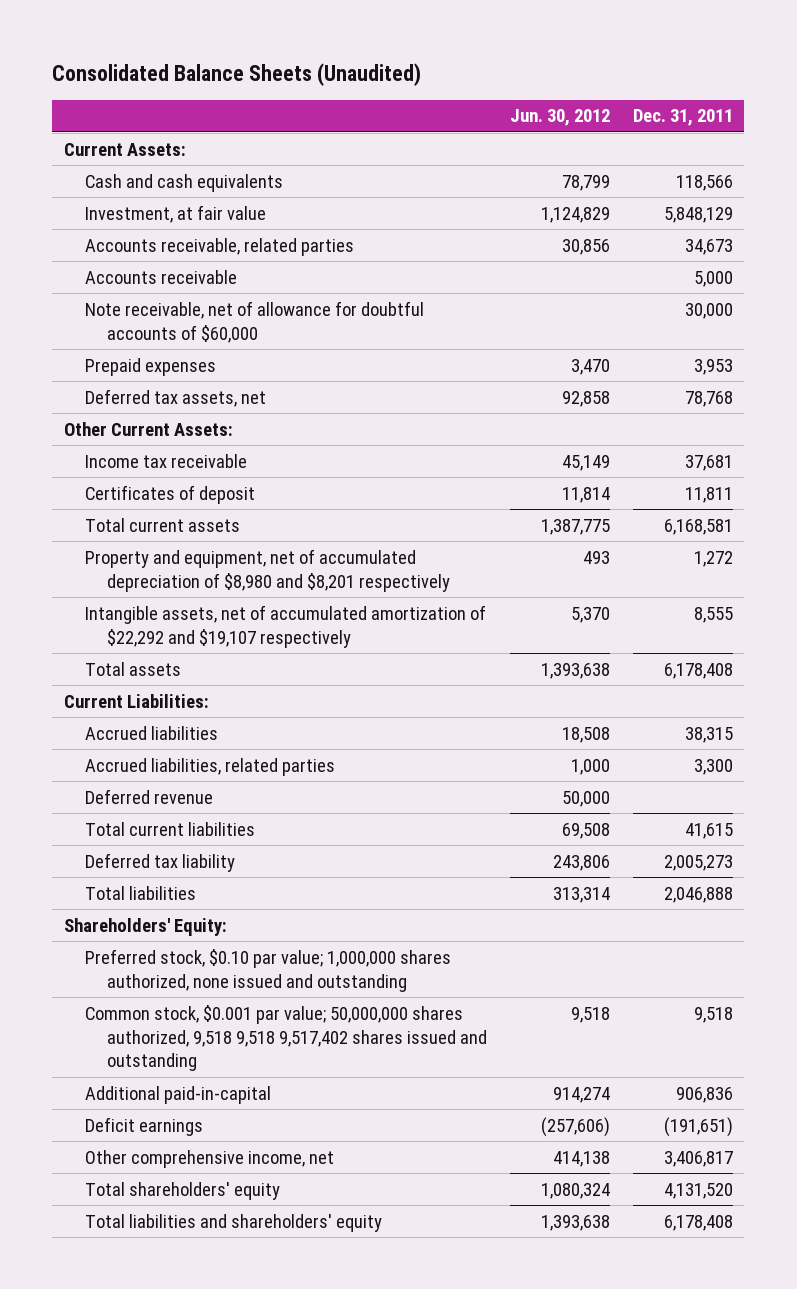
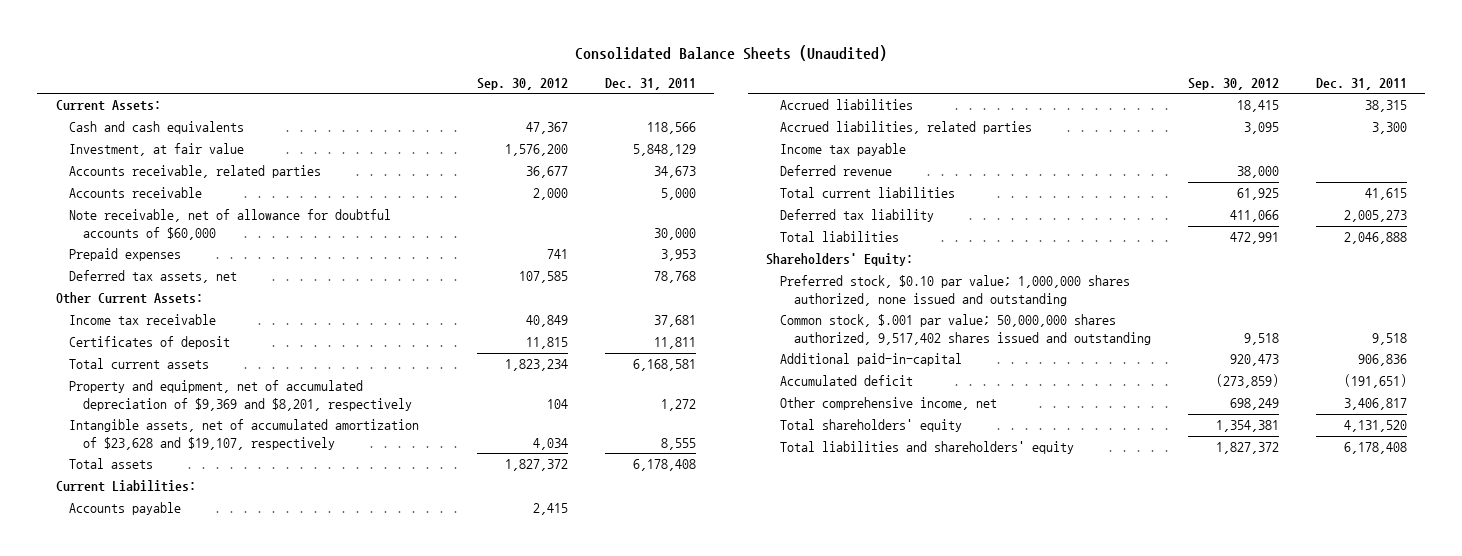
[510,109,611,127] Jun. 30, 2012 -> none
none -> [477,77,569,90] Sep. 30, 2012
[85,548,451,592] Property and equipment, net of accumulated depreciation of $8,980 and $8,201 respectively -> [69,380,413,411] Property and equipment, net of accumulated depreciation of $9,369 and $8,201, respectively
[85,604,487,648] Intangible assets, net of accumulated amortization of $22,292 and $19,107 respectively -> [69,419,420,450] Intangible assets, net of accumulated amortization of $23,628 and $19,107, respectively
none -> [69,502,182,516] Accounts payable
none -> [780,143,907,157] Income tax payable
[85,1004,488,1072] Common stock, $0.001 par value; 50,000,000 shares authorized, 9,518 9,518 9,517,402 shares issued and outstanding -> [780,314,1152,345] Common stock, $.001 par value; 50,000,000 shares authorized, 9,517,402 shares issued and outstanding
[85,1116,204,1136] Deficit earnings -> [780,375,914,387] Accumulated deficit

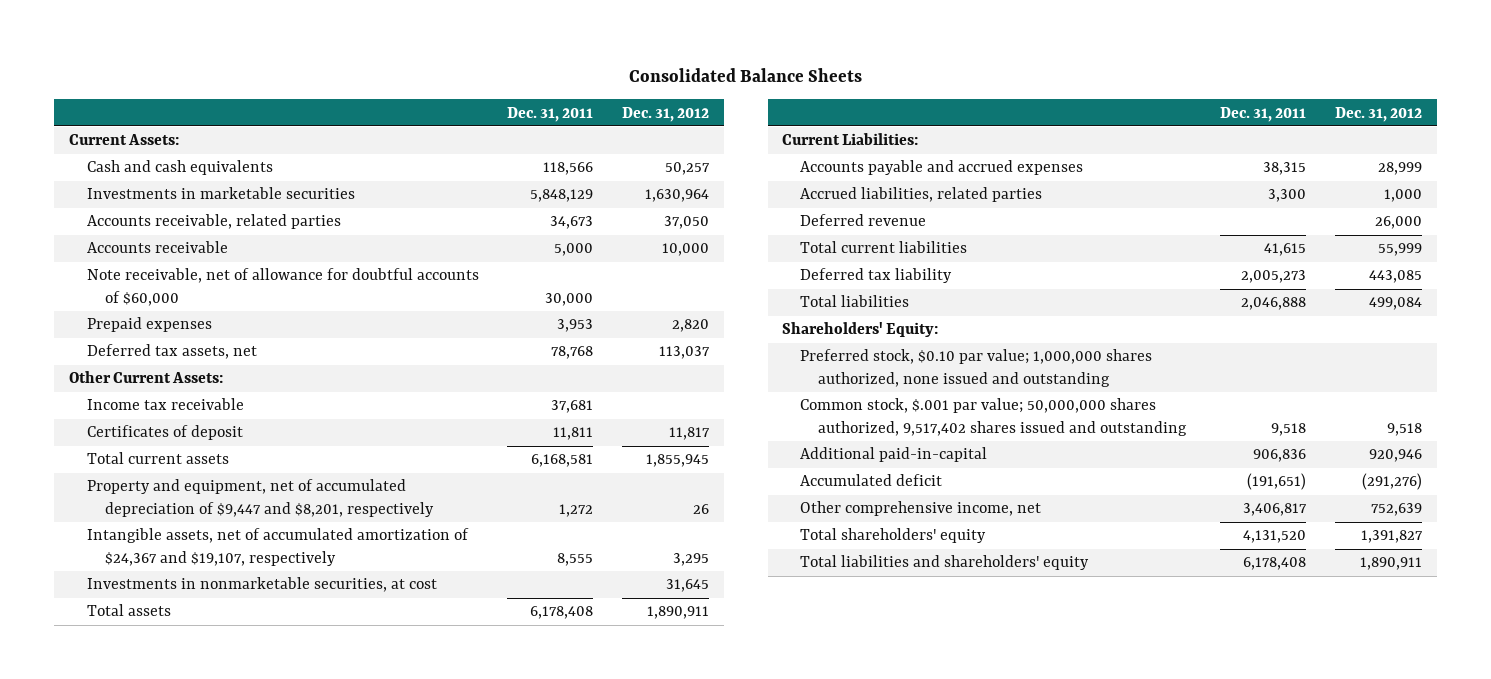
[575,44,888,61] Consolidated Balance Sheets (Unaudited) -> [628,67,862,82] Consolidated Balance Sheets
[477,77,569,90] Sep. 30, 2012 -> none
none -> [622,106,710,122] Dec. 31, 2012
[69,143,245,157] Investment, at fair value -> [86,187,355,200] Investments in marketable securities
[69,380,413,411] Property and equipment, net of accumulated depreciation of $9,369 and $8,201, respectively -> [86,479,434,517] Property and equipment, net of accumulated depreciation of $9,447 and $8,201, respectively
[69,419,420,450] Intangible assets, net of accumulated amortization of $23,628 and $19,107, respectively -> [86,528,469,566] Intangible assets, net of accumulated amortization of $24,367 and $19,107, respectively
none -> [86,577,437,593] Investments in nonmarketable securities, at cost
[69,502,182,516] Accounts payable -> none
[780,99,914,111] Accrued liabilities -> [799,160,1083,176] Accounts payable and accrued expenses
[780,143,907,157] Income tax payable -> none

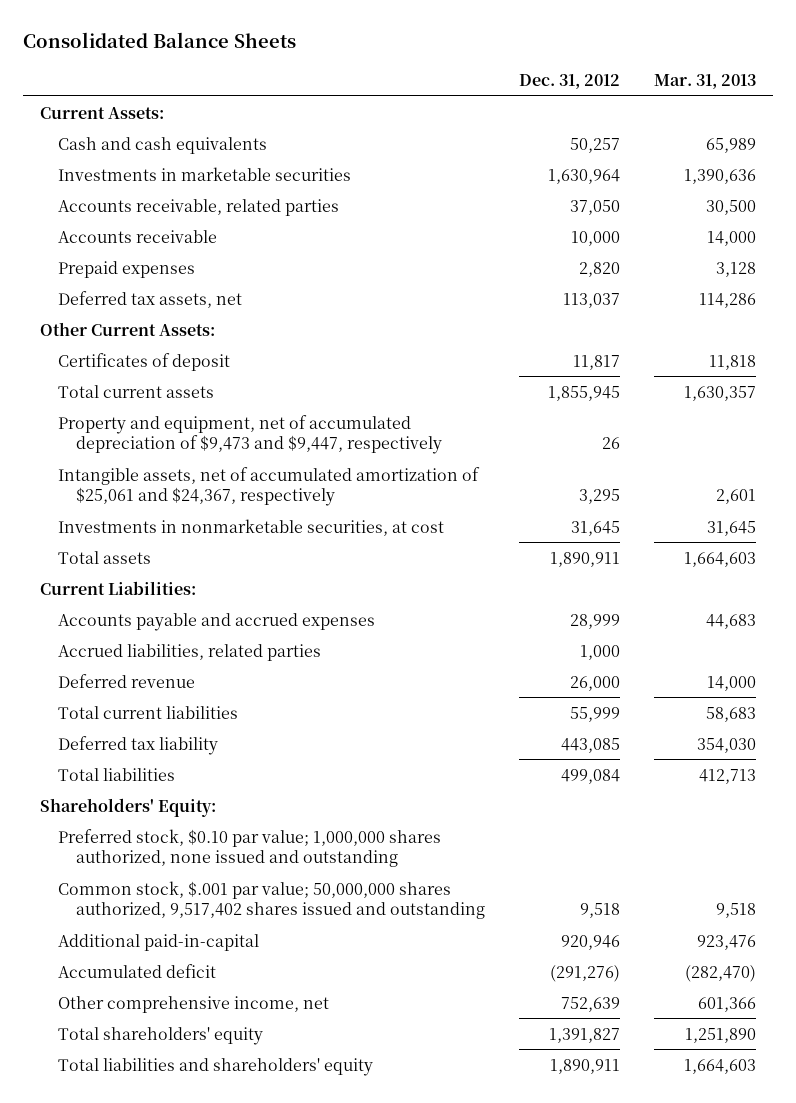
[507,106,594,122] Dec. 31, 2011 -> none
none -> [654,74,757,90] Mar. 31, 2013
[86,268,479,306] Note receivable, net of allowance for doubtful accounts of $60,000 -> none
[86,398,244,411] Income tax receivable -> none
[86,479,434,517] Property and equipment, net of accumulated depreciation of $9,447 and $8,201, respectively -> [58,414,443,454] Property and equipment, net of accumulated depreciation of $9,473 and $9,447, respectively
[86,528,469,566] Intangible assets, net of accumulated amortization of $24,367 and $19,107, respectively -> [58,466,481,506] Intangible assets, net of accumulated amortization of $25,061 and $24,367, respectively

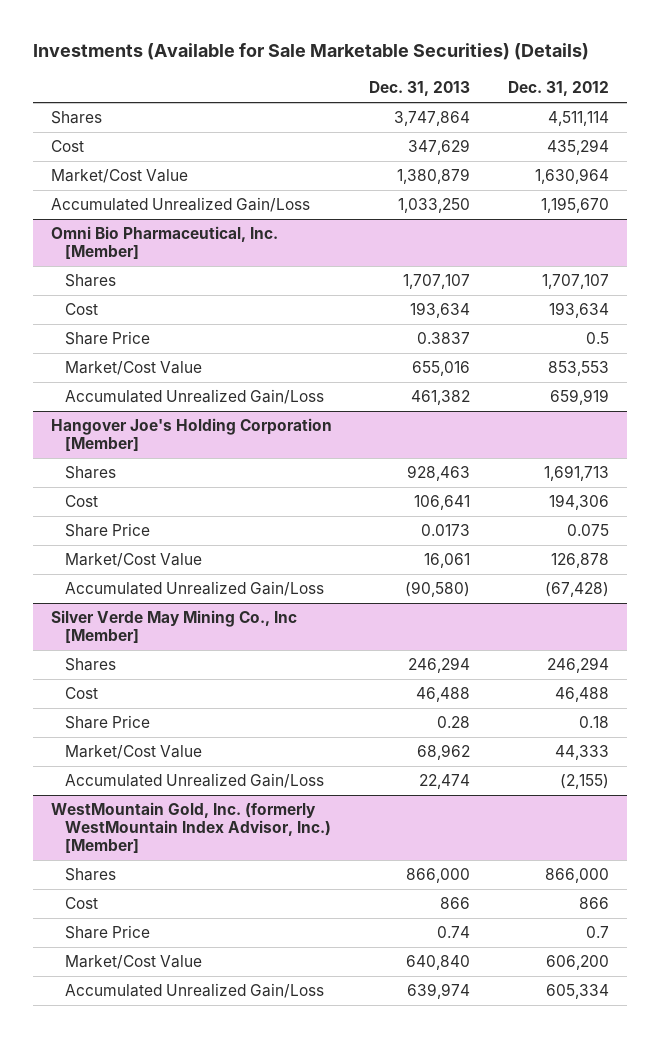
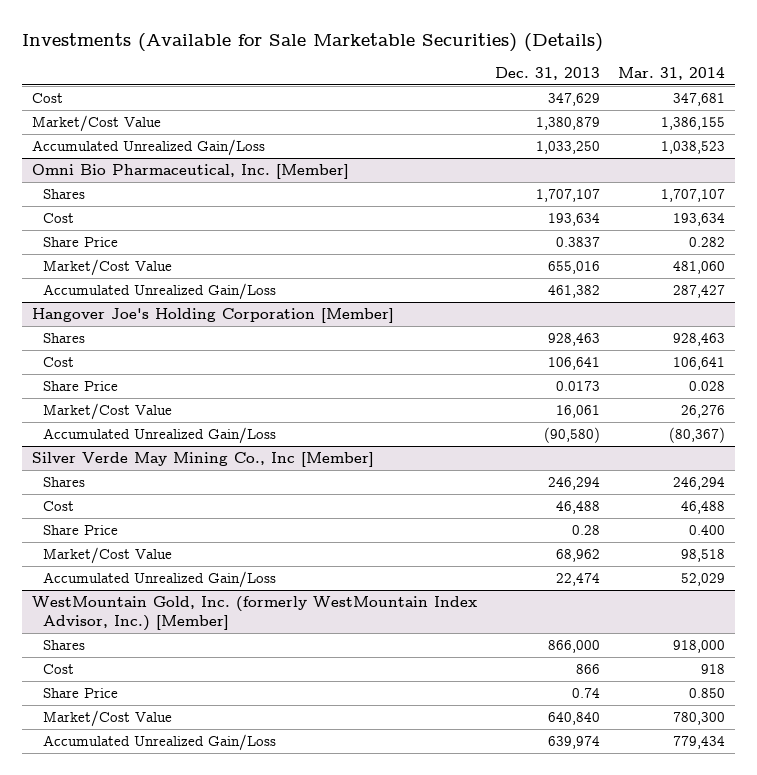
[507,81,609,97] Dec. 31, 2012 -> none
none -> [618,67,726,81] Mar. 31, 2014
[51,111,103,125] Shares -> none

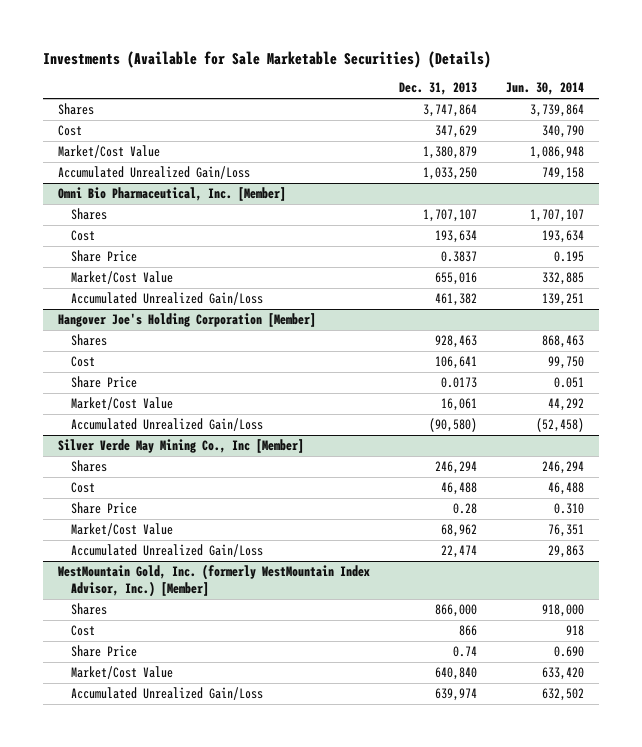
[618,67,726,81] Mar. 31, 2014 -> none
none -> [506,82,585,96] Jun. 30, 2014
none -> [57,103,94,116] Shares

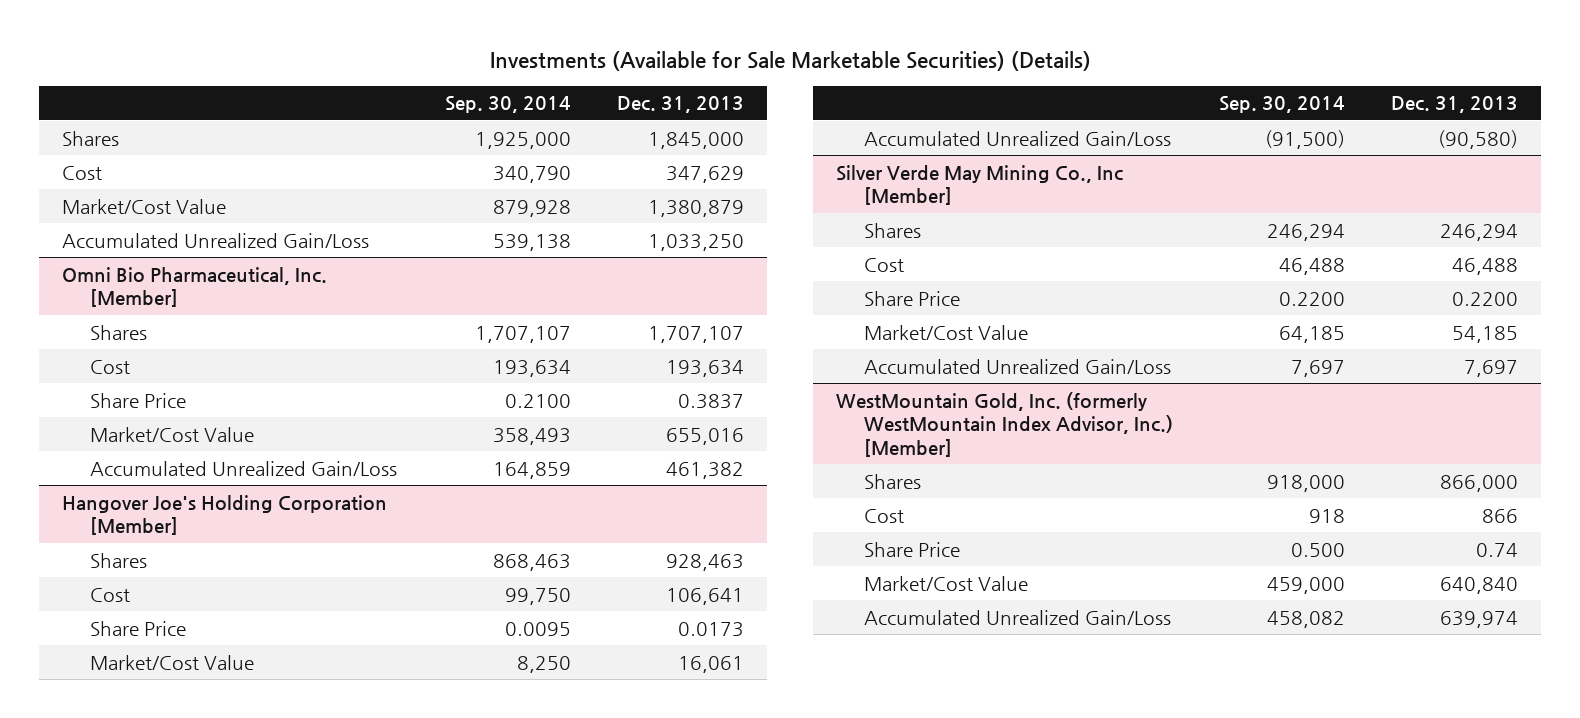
[506,82,585,96] Jun. 30, 2014 -> none
none -> [445,96,572,114] Sep. 30, 2014
[423,104,478,118] 3,747,864 -> [647,131,744,149] 1,845,000
[453,503,478,515] 0.28 -> [1452,291,1519,306] 0.2200
[441,524,478,538] 68,962 -> [1452,325,1519,343] 54,185
[441,545,478,559] 22,474 -> [1464,359,1519,377] 7,697

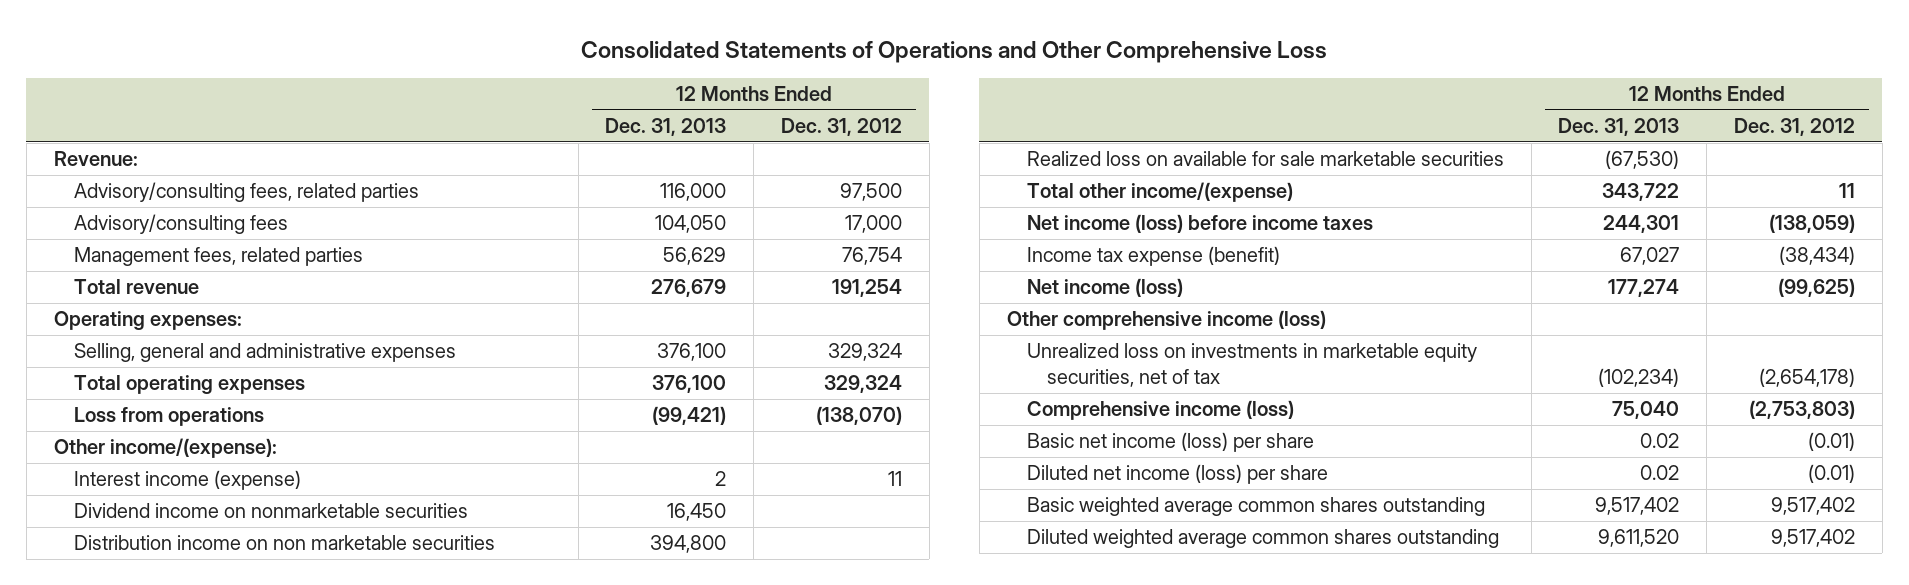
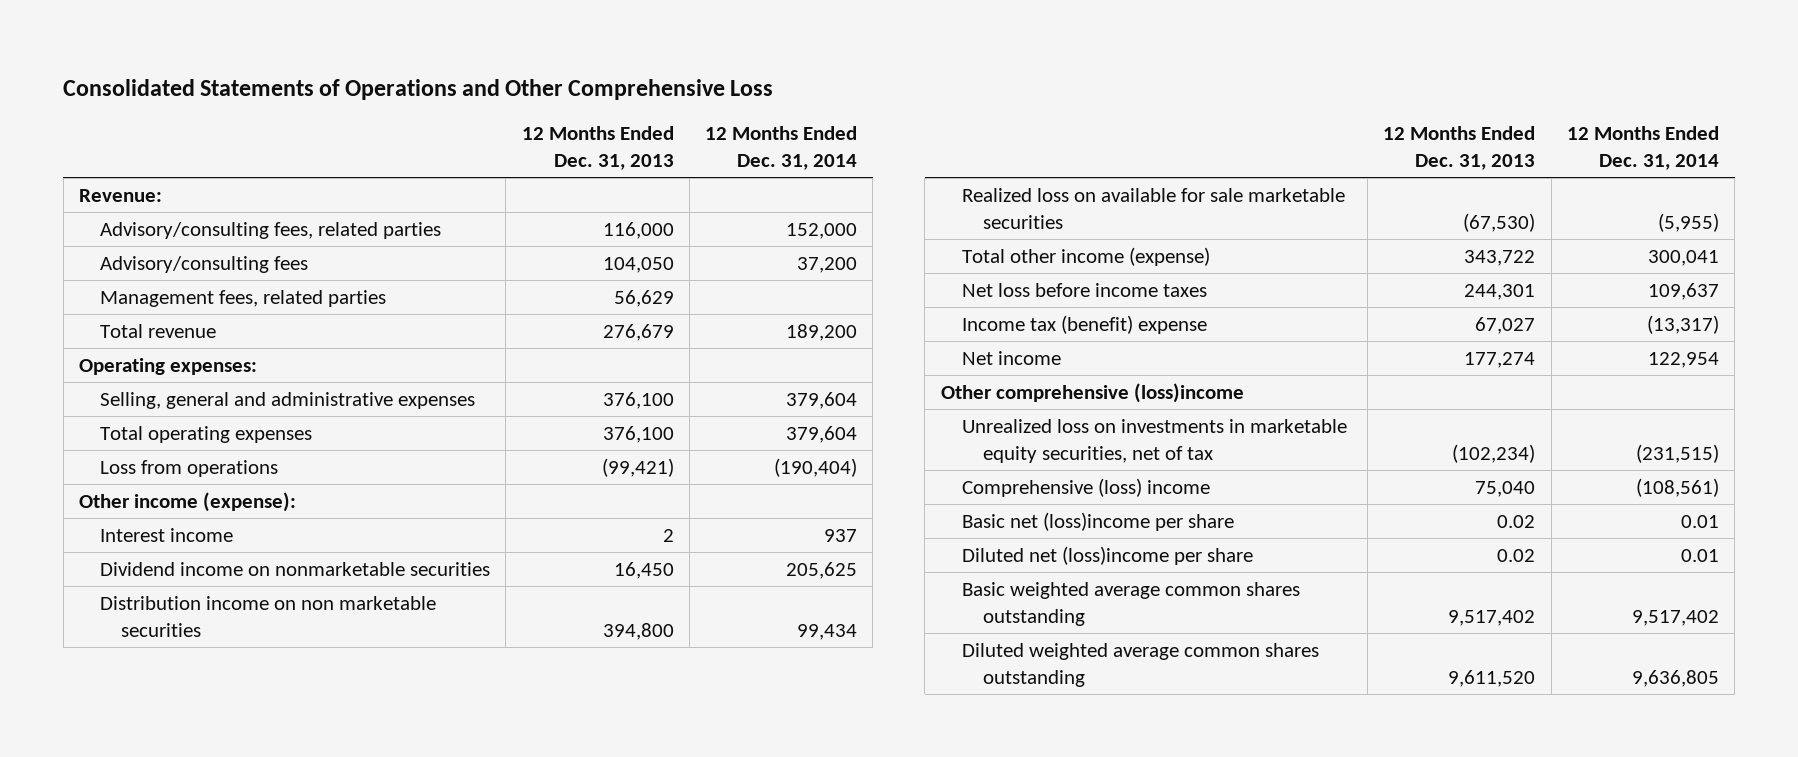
[780,118,902,137] Dec. 31, 2012 -> none
none -> [704,126,857,171] 12 Months Ended Dec. 31, 2014
[53,438,277,459] Other income/(expense): -> [78,491,296,512] Other income (expense):
[73,470,301,491] Interest income (expense) -> [100,527,234,542] Interest income
[1026,182,1293,203] Total other income/(expense) -> [961,246,1210,266] Total other income (expense)
[1026,214,1373,234] Net income (loss) before income taxes -> [961,282,1207,297] Net loss before income taxes
[1026,246,1280,267] Income tax expense (benefit) -> [961,314,1207,334] Income tax (benefit) expense
[1026,278,1183,298] Net income (loss) -> [961,350,1061,365] Net income
[1006,310,1326,331] Other comprehensive income (loss) -> [940,382,1244,403] Other comprehensive (loss)income
[1026,400,1294,421] Comprehensive income (loss) -> [961,477,1210,497] Comprehensive (loss) income
[1026,432,1314,453] Basic net income (loss) per share -> [961,511,1234,531] Basic net (loss)income per share
[1026,464,1328,485] Diluted net income (loss) per share -> [961,545,1253,565] Diluted net (loss)income per share

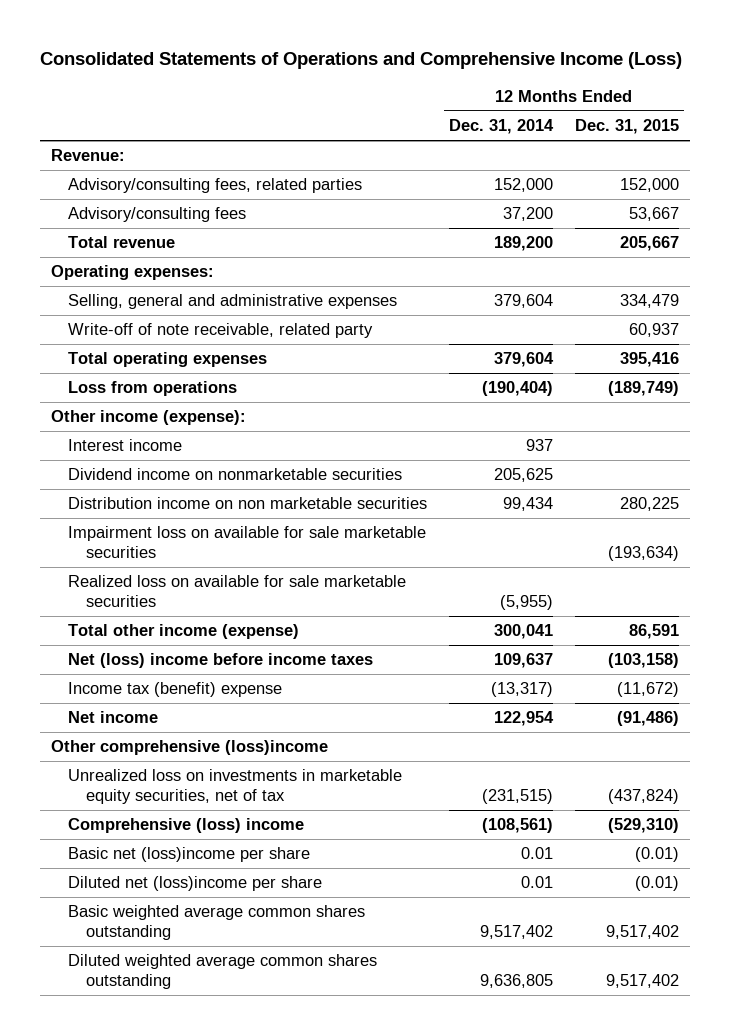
[63,78,774,100] Consolidated Statements of Operations and Other Comprehensive Loss -> [40,52,683,70] Consolidated Statements of Operations and Comprehensive Income (Loss)
[521,126,674,171] 12 Months Ended Dec. 31, 2013 -> none
none -> [574,119,679,135] Dec. 31, 2015
[100,289,387,307] Management fees, related parties -> none
none -> [68,323,374,339] Write-off of note receivable, related party
none -> [68,526,427,559] Impairment loss on available for sale marketable securities
[961,282,1207,297] Net loss before income taxes -> [68,653,374,669] Net (loss) income before income taxes

